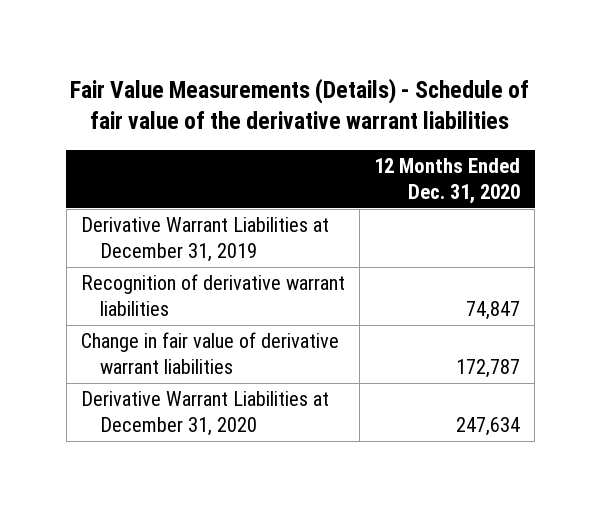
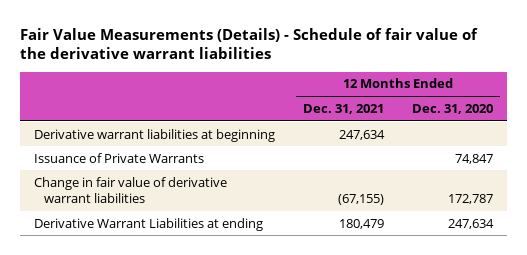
none -> [303,103,385,114] Dec. 31, 2021
[80,217,329,263] Derivative Warrant Liabilities at December 31, 2019 -> [34,128,276,142] Derivative warrant liabilities at beginning
[80,274,345,317] Recognition of derivative warrant liabilities -> [34,152,205,163] Issuance of Private Warrants
[80,391,329,437] Derivative Warrant Liabilities at December 31, 2020 -> [34,217,264,231] Derivative Warrant Liabilities at ending

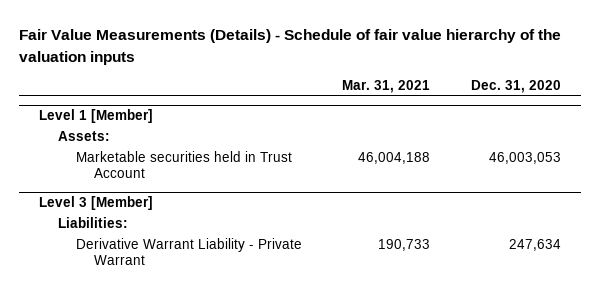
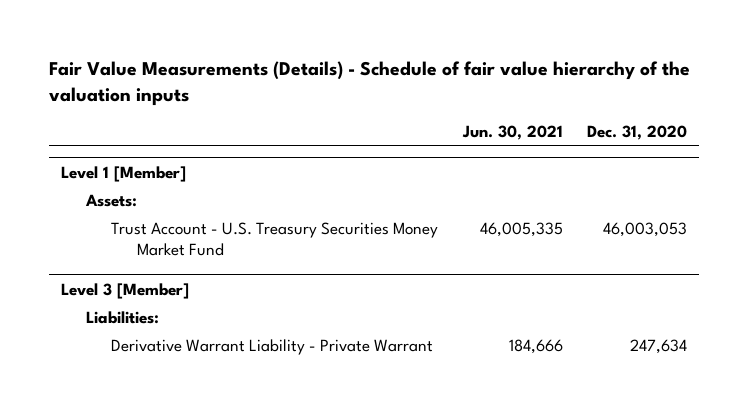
[342,80,431,94] Mar. 31, 2021 -> none
none -> [461,125,563,141] Jun. 30, 2021
[75,151,292,179] Marketable securities held in Trust Account -> [111,221,439,257] Trust Account - U.S. Treasury Securities Money Market Fund

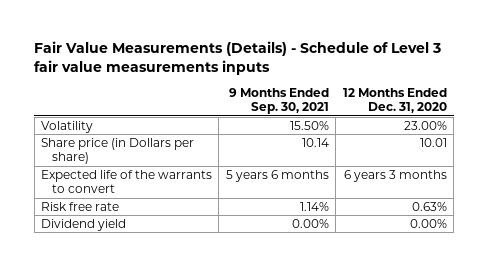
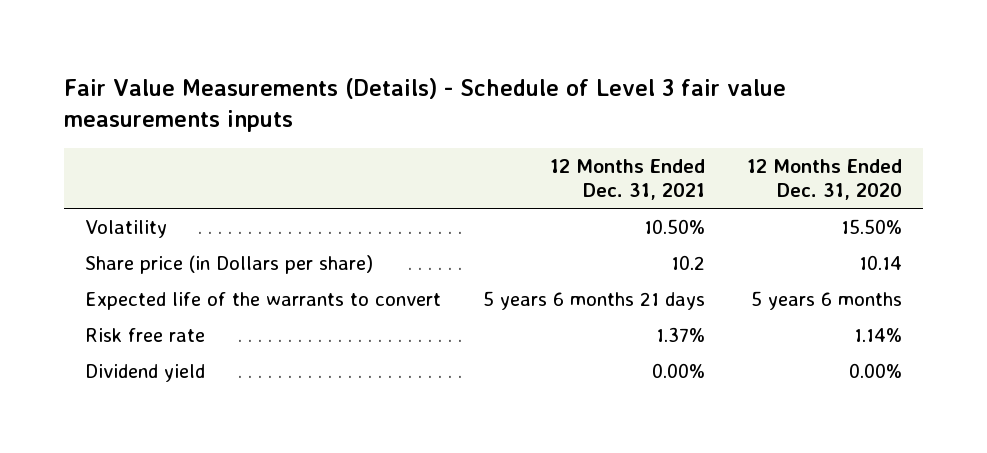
[228,87,329,115] 9 Months Ended Sep. 30, 2021 -> none
none -> [549,158,705,201] 12 Months Ended Dec. 31, 2021
[403,120,447,130] 23.00% -> [840,218,902,234] 15.50%
[419,137,447,147] 10.01 -> [858,254,902,270] 10.14
[343,169,447,182] 6 years 3 months -> [750,290,902,310] 5 years 6 months
[411,201,447,211] 0.63% -> [853,327,902,342] 1.14%

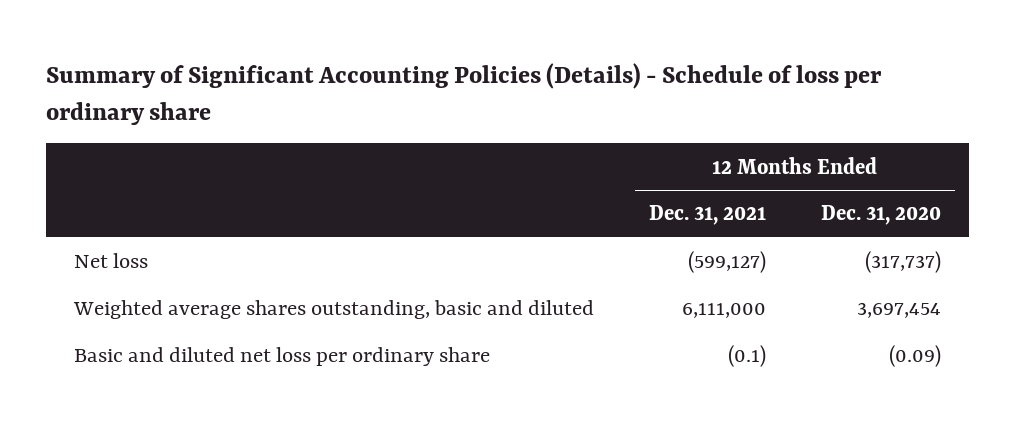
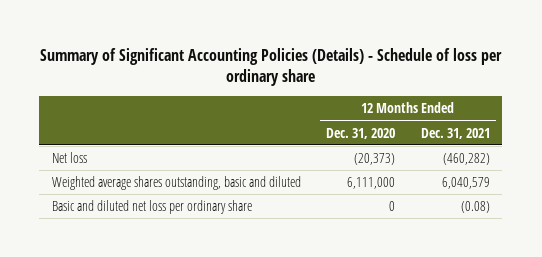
[688,251,767,274] (599,127) -> [442,153,490,166] (460,282)
[865,251,942,274] (317,737) -> [354,153,396,166] (20,373)
[682,303,767,319] 6,111,000 -> [441,177,490,190] 6,040,579
[857,302,942,319] 3,697,454 -> [347,177,396,190] 6,111,000
[728,345,767,368] (0.1) -> [460,201,490,214] (0.08)
[889,345,942,368] (0.09) -> [389,201,396,212] 0

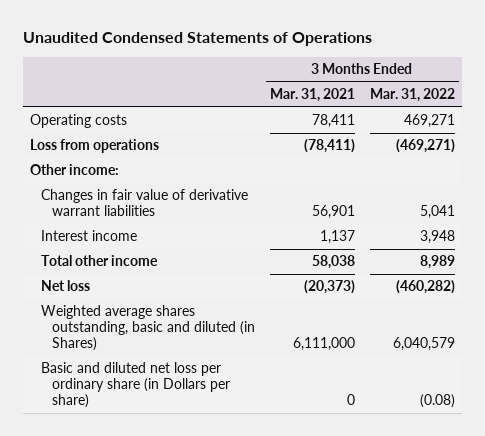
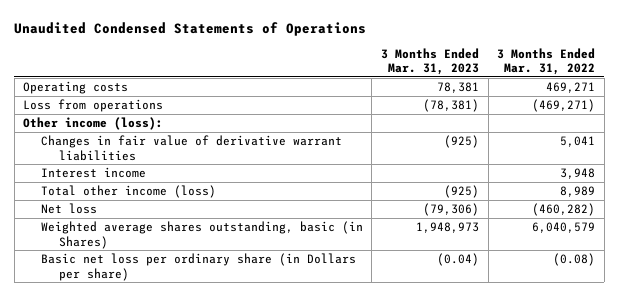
[269,88,355,103] Mar. 31, 2021 -> none
none -> [381,47,480,76] 3 Months Ended Mar. 31, 2023
[30,164,120,176] Other income: -> [23,117,164,131] Other income (loss):
[40,255,158,267] Total other income -> [40,185,216,199] Total other income (loss)
[40,305,255,352] Weighted average shares outstanding, basic and diluted (in Shares) -> [40,221,363,249] Weighted average shares outstanding, basic (in Shares)
[40,362,230,409] Basic and diluted net loss per ordinary share (in Dollars per share) -> [40,253,356,281] Basic net loss per ordinary share (in Dollars per share)

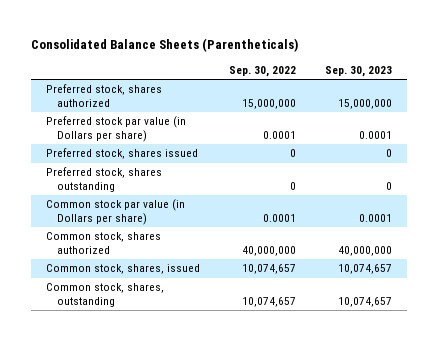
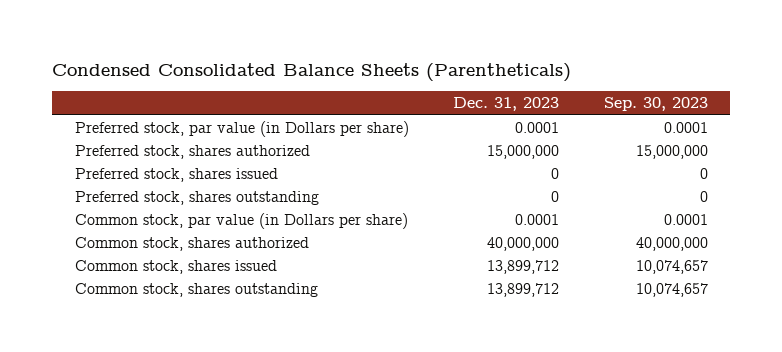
[30,37,298,52] Consolidated Balance Sheets (Parentheticals) -> [52,63,572,83] Condensed Consolidated Balance Sheets (Parentheticals)
[228,65,296,77] Sep. 30, 2022 -> none
none -> [453,97,560,112] Dec. 31, 2023
none -> [74,120,409,137] Preferred stock, par value (in Dollars per share)
[45,116,186,143] Preferred stock par value (in Dollars per share) -> none
[45,199,185,226] Common stock par value (in Dollars per share) -> [74,212,408,229] Common stock, par value (in Dollars per share)
[45,264,200,275] Common stock, shares, issued -> [74,259,277,274] Common stock, shares issued
[45,283,164,308] Common stock, shares, outstanding -> [74,282,318,297] Common stock, shares outstanding

